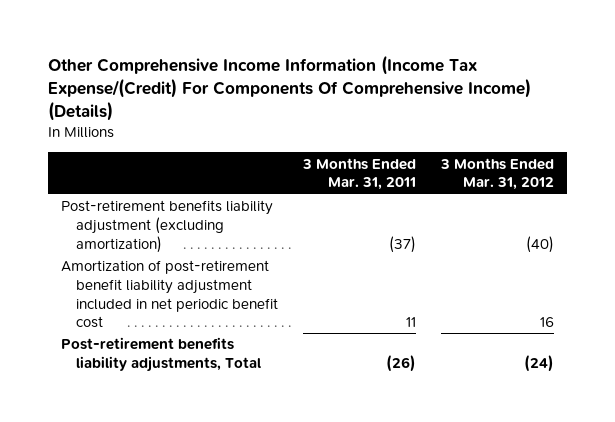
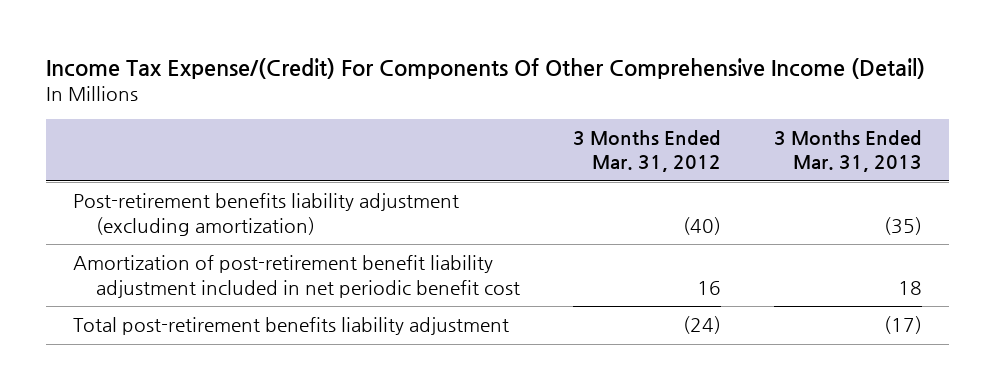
[48,55,532,122] Other Comprehensive Income Information (Income Tax Expense/(Credit) For Components Of Comprehensive Income) (Details) -> [46,57,926,79] Income Tax Expense/(Credit) For Components Of Other Comprehensive Income (Detail)
[302,157,417,191] 3 Months Ended Mar. 31, 2011 -> none
none -> [774,130,923,173] 3 Months Ended Mar. 31, 2013
[60,337,262,372] Post-retirement benefits liability adjustments, Total -> [72,317,509,336] Total post-retirement benefits liability adjustment

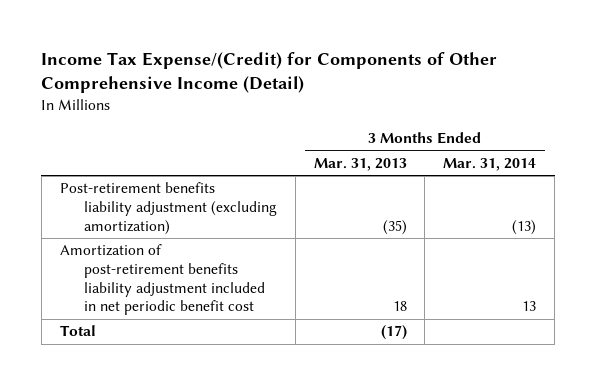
[46,57,926,79] Income Tax Expense/(Credit) For Components Of Other Comprehensive Income (Detail) -> [41,52,498,94] Income Tax Expense/(Credit) for Components of Other Comprehensive Income (Detail)
[573,130,722,173] 3 Months Ended Mar. 31, 2012 -> none
none -> [443,158,537,172] Mar. 31, 2014
[72,255,520,298] Amortization of post-retirement benefit liability adjustment included in net periodic benefit cost -> [59,244,266,316] Amortization of post-retirement benefits liability adjustment included in net periodic benefit cost
[72,317,509,336] Total post-retirement benefits liability adjustment -> [59,325,96,337] Total

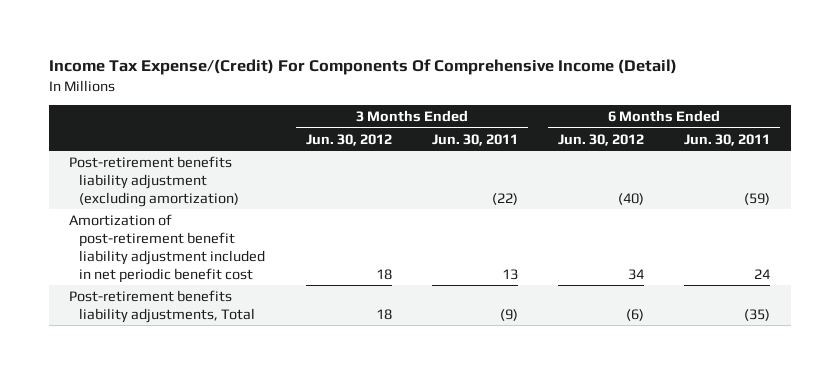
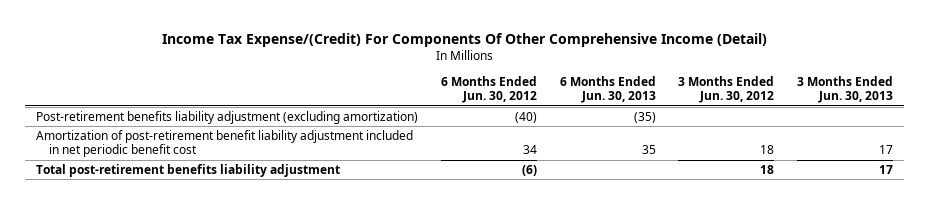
[49,59,678,76] Income Tax Expense/(Credit) For Components Of Comprehensive Income (Detail) -> [161,32,767,47] Income Tax Expense/(Credit) For Components Of Other Comprehensive Income (Detail)
[431,133,518,146] Jun. 30, 2011 -> none
[684,133,771,146] Jun. 30, 2011 -> none
none -> [559,76,656,104] 6 Months Ended Jun. 30, 2013
none -> [796,76,893,104] 3 Months Ended Jun. 30, 2013
[69,289,256,323] Post-retirement benefits liability adjustments, Total -> [36,164,341,178] Total post-retirement benefits liability adjustment

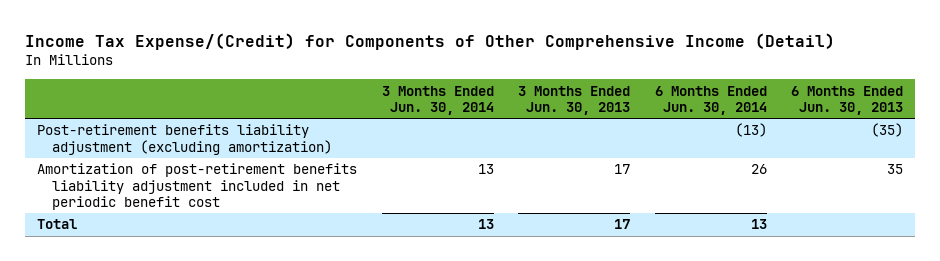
[161,32,767,47] Income Tax Expense/(Credit) For Components Of Other Comprehensive Income (Detail) -> [25,32,836,50] Income Tax Expense/(Credit) for Components of Other Comprehensive Income (Detail)
[441,76,538,104] 6 Months Ended Jun. 30, 2012 -> none
[678,76,775,104] 3 Months Ended Jun. 30, 2012 -> none
none -> [381,85,494,115] 3 Months Ended Jun. 30, 2014
none -> [654,85,767,115] 6 Months Ended Jun. 30, 2014
[36,130,414,158] Amortization of post-retirement benefit liability adjustment included in net periodic benefit cost -> [37,163,358,211] Amortization of post-retirement benefits liability adjustment included in net periodic benefit cost
[36,164,341,178] Total post-retirement benefits liability adjustment -> [37,219,78,230] Total

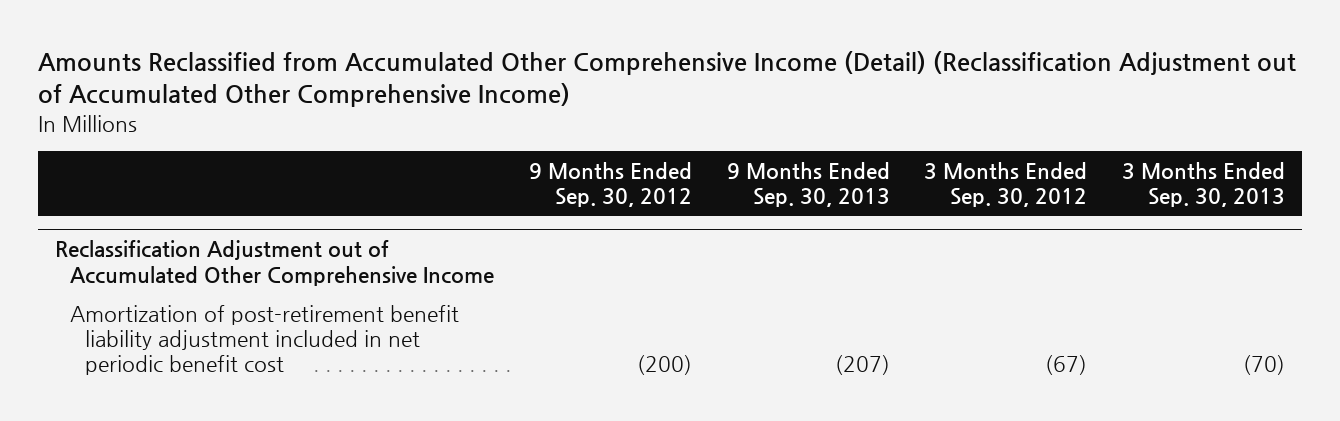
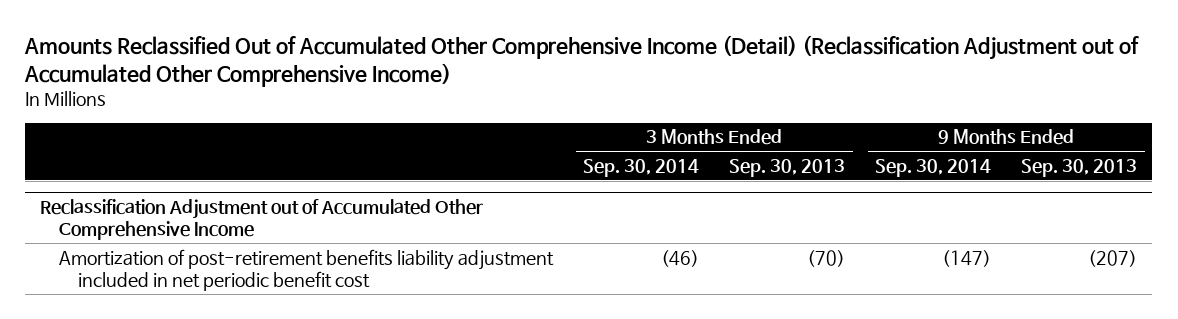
[37,51,1296,108] Amounts Reclassified from Accumulated Other Comprehensive Income (Detail) (Reclassification Adjustment out of Accumulated Other Comprehensive Income) -> [24,34,1140,87] Amounts Reclassified Out of Accumulated Other Comprehensive Income (Detail) (Reclassification Adjustment out of Accumulated Other Comprehensive Income)
[528,162,692,208] 9 Months Ended Sep. 30, 2012 -> none
[924,162,1088,208] 3 Months Ended Sep. 30, 2012 -> none
none -> [583,158,700,177] Sep. 30, 2014
none -> [875,158,992,177] Sep. 30, 2014
[70,304,460,376] Amortization of post-retirement benefit liability adjustment included in net periodic benefit cost -> [59,248,555,291] Amortization of post-retirement benefits liability adjustment included in net periodic benefit cost

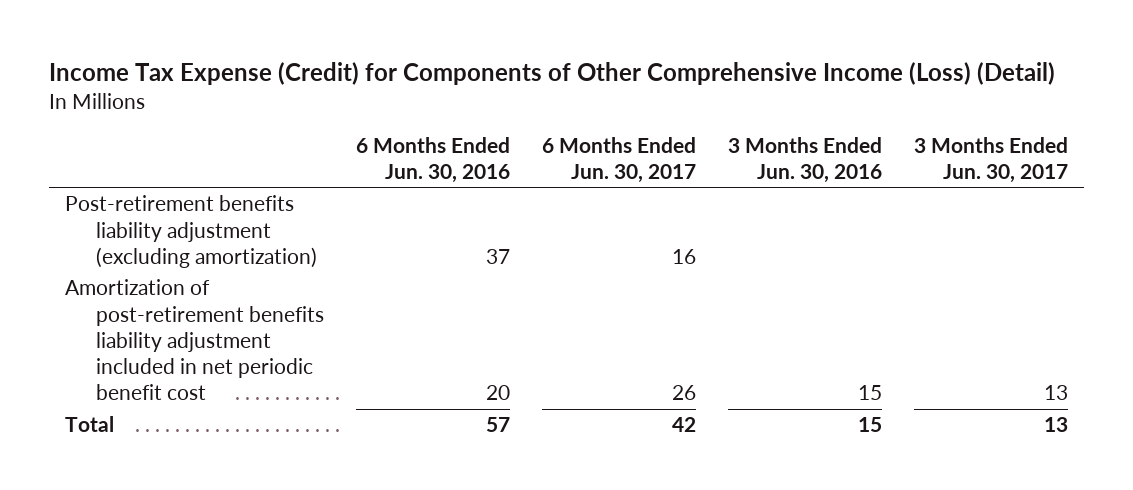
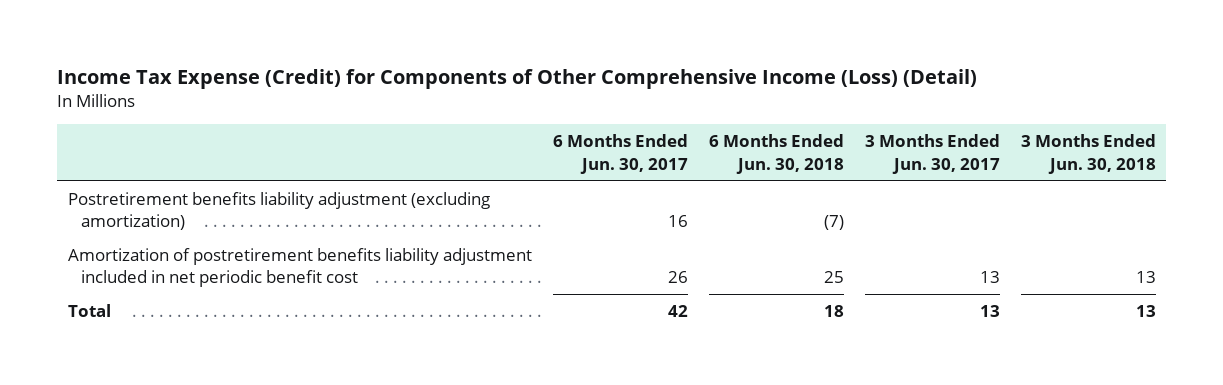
[356,136,511,183] 6 Months Ended Jun. 30, 2016 -> none
[728,136,883,183] 3 Months Ended Jun. 30, 2016 -> none
none -> [708,134,844,174] 6 Months Ended Jun. 30, 2018
none -> [1020,134,1156,174] 3 Months Ended Jun. 30, 2018
[64,195,318,268] Post-retirement benefits liability adjustment (excluding amortization) -> [67,192,490,231] Postretirement benefits liability adjustment (excluding amortization)
[64,279,325,401] Amortization of post-retirement benefits liability adjustment included in net periodic benefit cost -> [67,248,532,288] Amortization of postretirement benefits liability adjustment included in net periodic benefit cost

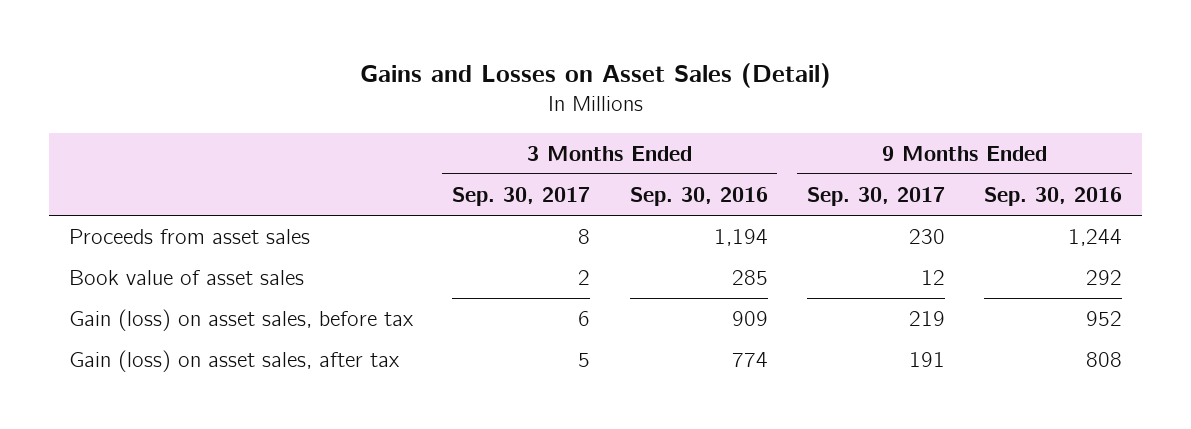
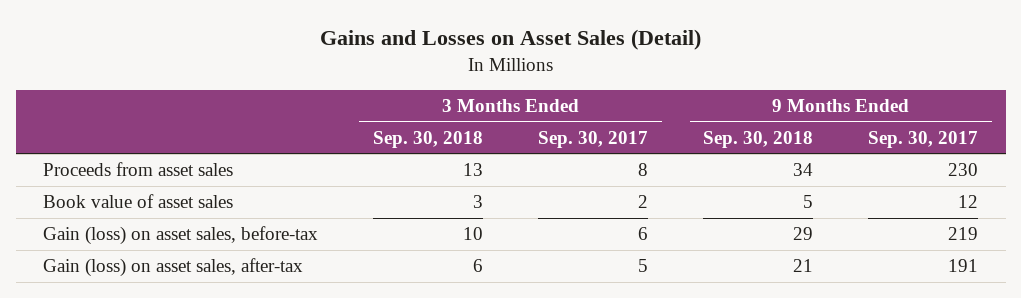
[629,186,768,206] Sep. 30, 2016 -> none
[984,186,1123,206] Sep. 30, 2016 -> none
none -> [373,130,484,148] Sep. 30, 2018
none -> [703,130,814,148] Sep. 30, 2018
[68,308,414,331] Gain (loss) on asset sales, before tax -> [43,225,319,245] Gain (loss) on asset sales, before-tax
[68,349,400,372] Gain (loss) on asset sales, after tax -> [43,257,304,277] Gain (loss) on asset sales, after-tax

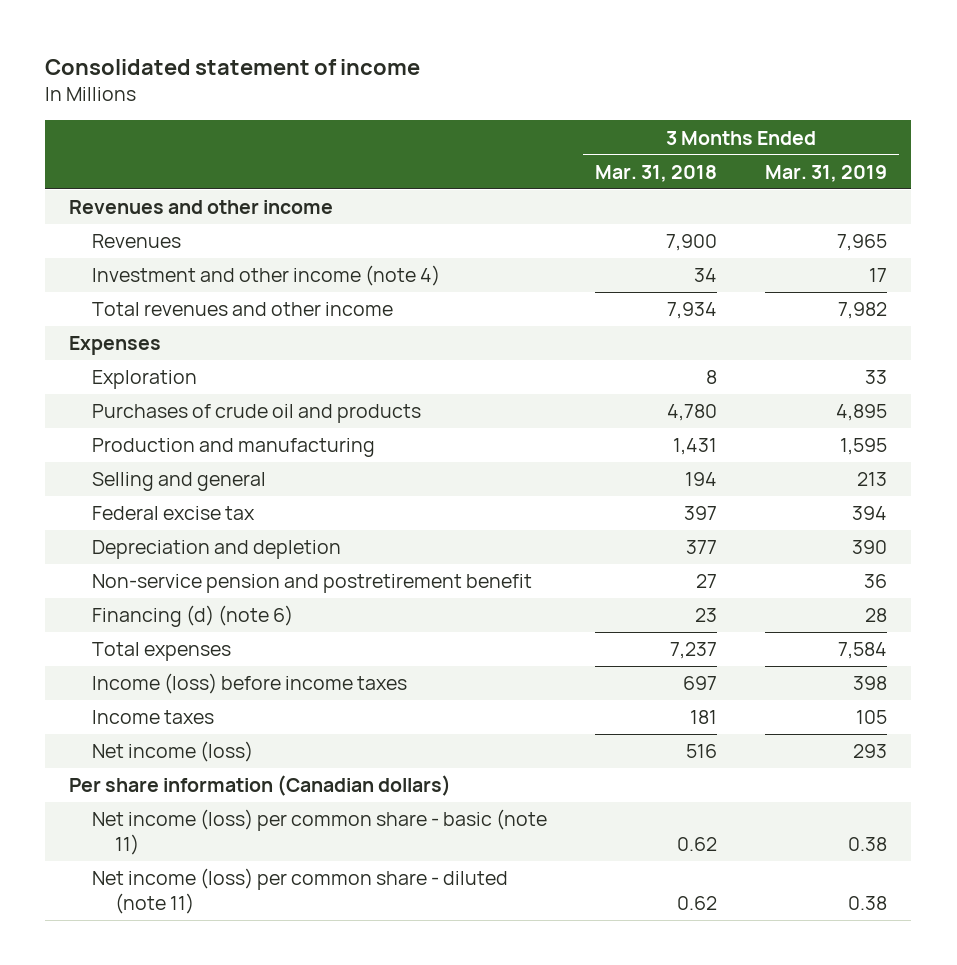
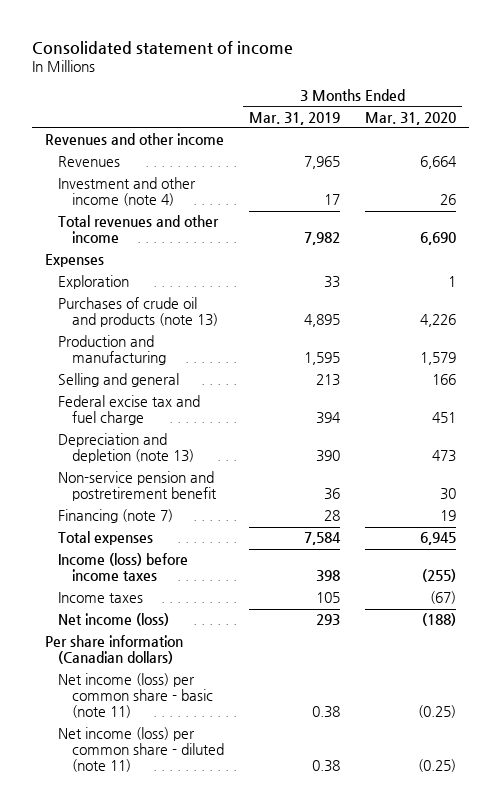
[595,164,718,182] Mar. 31, 2018 -> none
none -> [365,111,457,125] Mar. 31, 2020
[92,404,422,424] Purchases of crude oil and products -> [58,297,219,328] Purchases of crude oil and products (note 13)
[92,506,256,521] Federal excise tax -> [58,395,201,426] Federal excise tax and fuel charge
[92,540,342,560] Depreciation and depletion -> [58,433,195,464] Depreciation and depletion (note 13)
[92,605,294,628] Financing (d) (note 6) -> [58,509,174,524] Financing (note 7)

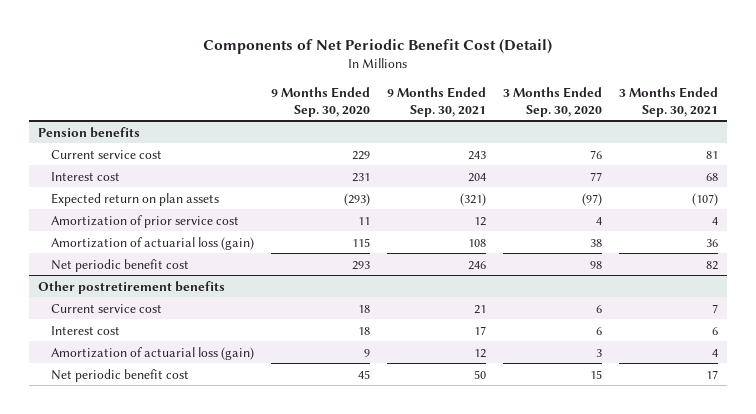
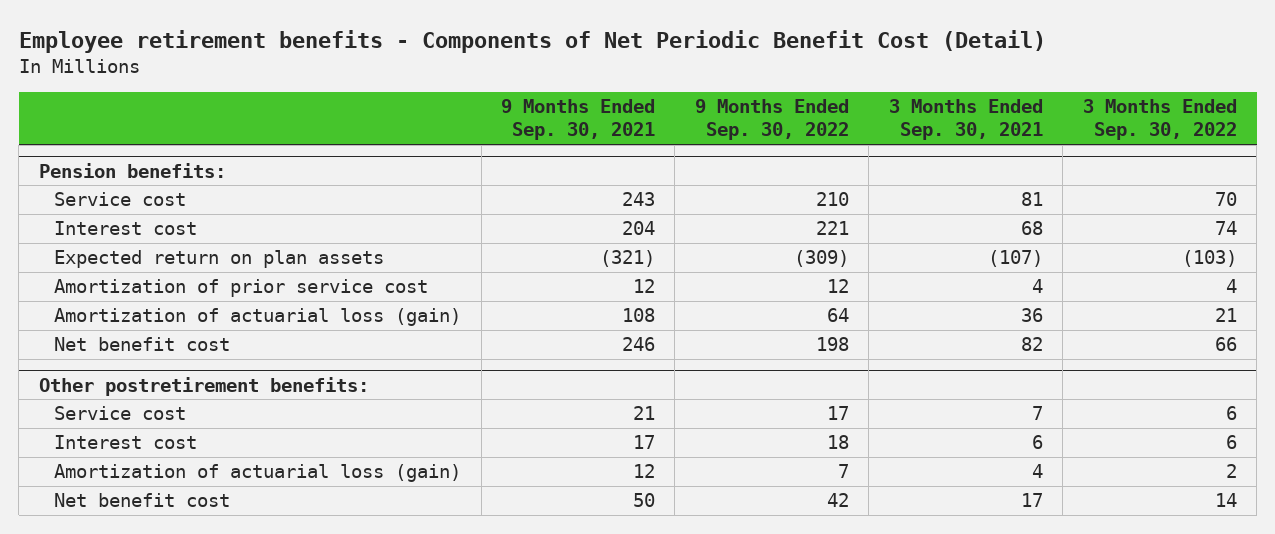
[202,39,552,55] Components of Net Periodic Benefit Cost (Detail) -> [18,29,1046,53] Employee retirement benefits - Components of Net Periodic Benefit Cost (Detail)
[271,87,371,117] 9 Months Ended Sep. 30, 2020 -> none
[503,87,603,117] 3 Months Ended Sep. 30, 2020 -> none
none -> [694,99,849,141] 9 Months Ended Sep. 30, 2022
none -> [1082,99,1237,141] 3 Months Ended Sep. 30, 2022
[37,126,140,138] Pension benefits -> [38,162,226,178] Pension benefits:
[51,149,163,159] Current service cost -> [54,192,187,207] Service cost
[51,258,190,272] Net periodic benefit cost -> [54,337,231,352] Net benefit cost
[37,280,225,294] Other postretirement benefits -> [38,376,369,396] Other postretirement benefits:
[51,303,163,313] Current service cost -> [54,406,187,421] Service cost
[51,368,190,382] Net periodic benefit cost -> [54,493,231,508] Net benefit cost

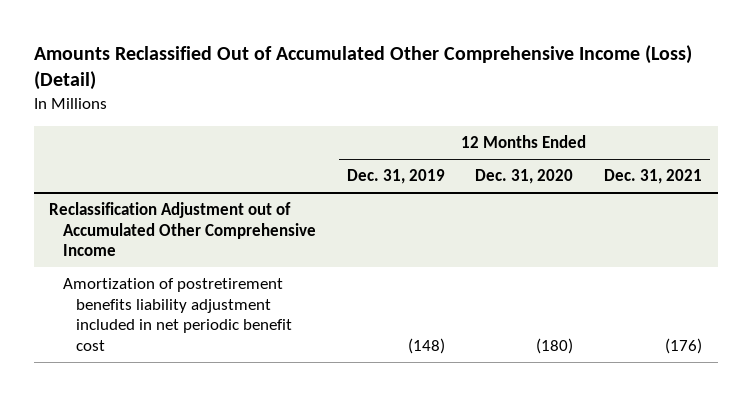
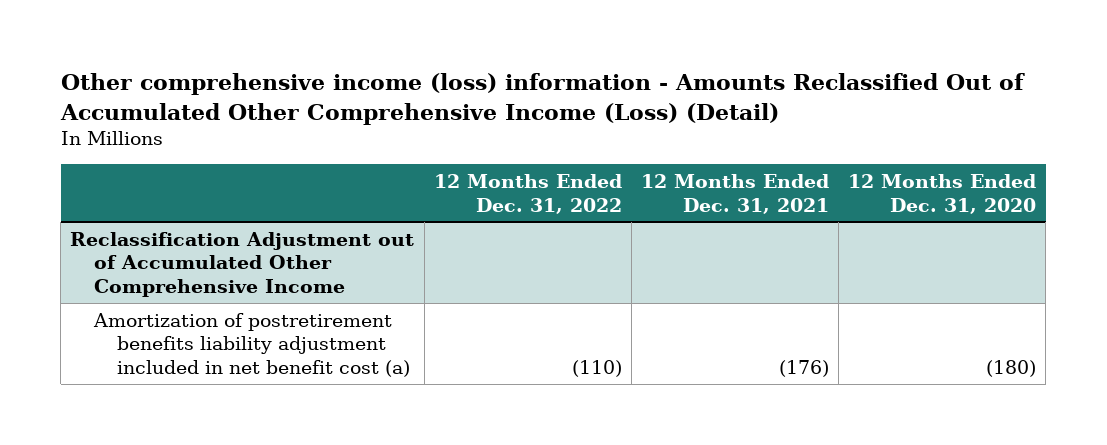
[34,45,693,91] Amounts Reclassified Out of Accumulated Other Comprehensive Income (Loss) (Detail) -> [59,73,1025,125] Other comprehensive income (loss) information - Amounts Reclassified Out of Accumulated Other Comprehensive Income (Loss) (Detail)
[346,169,445,185] Dec. 31, 2019 -> none
none -> [433,174,622,214] 12 Months Ended Dec. 31, 2022
[62,278,293,351] Amortization of postretirement benefits liability adjustment included in net periodic benefit cost -> [92,312,410,377] Amortization of postretirement benefits liability adjustment included in net benefit cost (a)

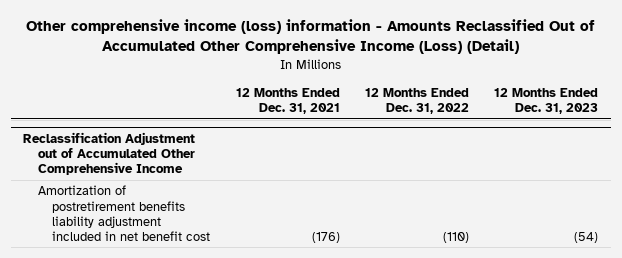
[848,174,1037,214] 12 Months Ended Dec. 31, 2020 -> none
none -> [494,88,599,115] 12 Months Ended Dec. 31, 2023
[92,312,410,377] Amortization of postretirement benefits liability adjustment included in net benefit cost (a) -> [37,185,211,241] Amortization of postretirement benefits liability adjustment included in net benefit cost

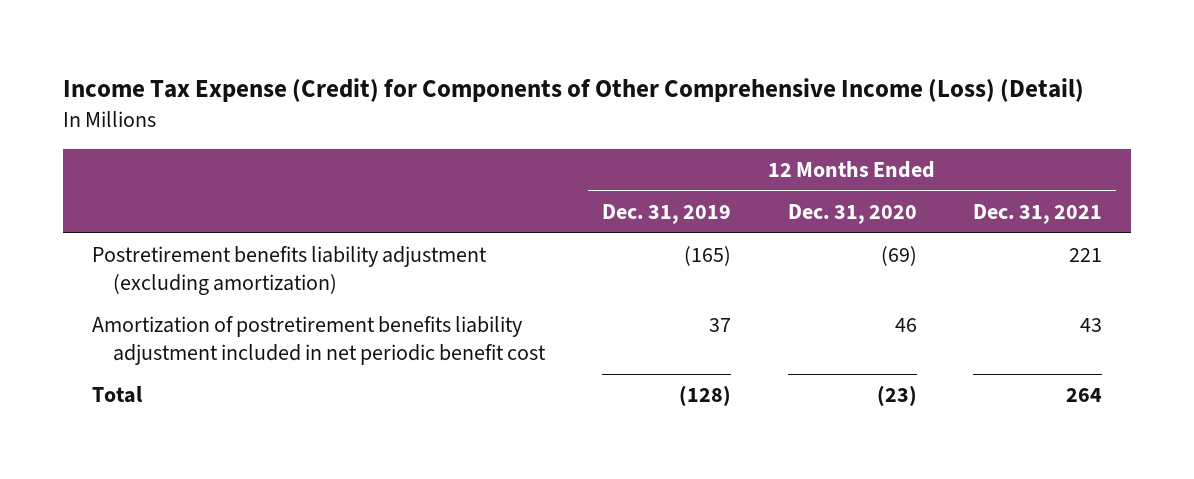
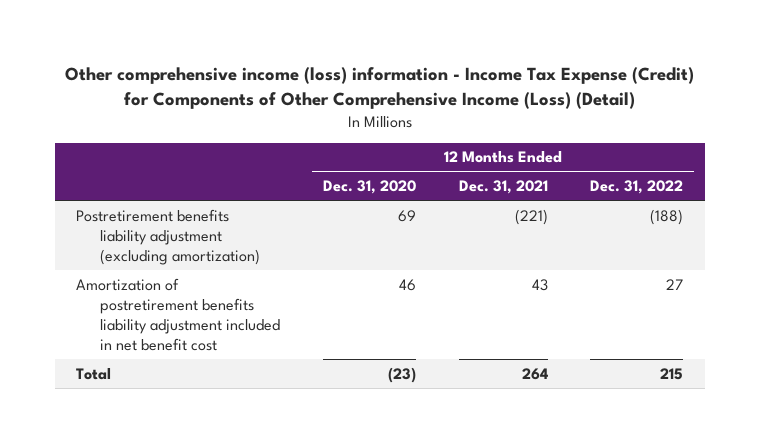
[63,78,1085,103] Income Tax Expense (Credit) for Components of Other Comprehensive Income (Loss) (Detail) -> [64,66,694,109] Other comprehensive income (loss) information - Income Tax Expense (Credit) for Components of Other Comprehensive Income (Loss) (Detail)
[601,204,731,225] Dec. 31, 2019 -> none
none -> [590,180,684,195] Dec. 31, 2022
[880,246,917,267] (69) -> [397,209,416,222] 69
[1069,248,1103,263] 221 -> [514,208,548,225] (221)
[91,316,547,365] Amortization of postretirement benefits liability adjustment included in net periodic benefit cost -> [76,277,281,352] Amortization of postretirement benefits liability adjustment included in net benefit cost

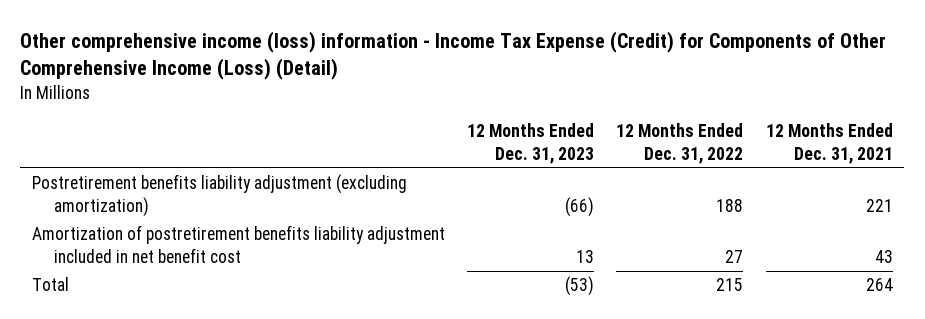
[322,180,416,195] Dec. 31, 2020 -> none
none -> [467,122,595,164] 12 Months Ended Dec. 31, 2023
[514,208,548,225] (221) -> [865,199,893,213] 221
[650,208,684,225] (188) -> [716,199,744,213] 188

